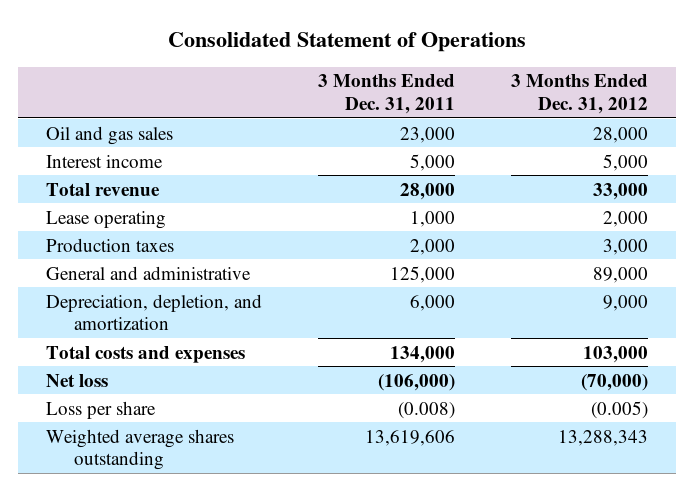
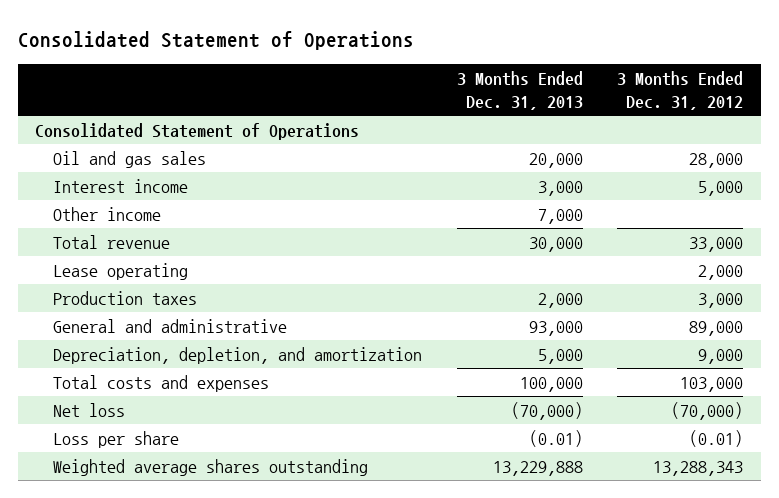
[317,74,455,115] 3 Months Ended Dec. 31, 2011 -> none
none -> [456,71,583,110] 3 Months Ended Dec. 31, 2013
none -> [35,122,360,140] Consolidated Statement of Operations
none -> [52,206,161,221] Other income
[590,400,648,419] (0.005) -> [689,429,744,447] (0.01)

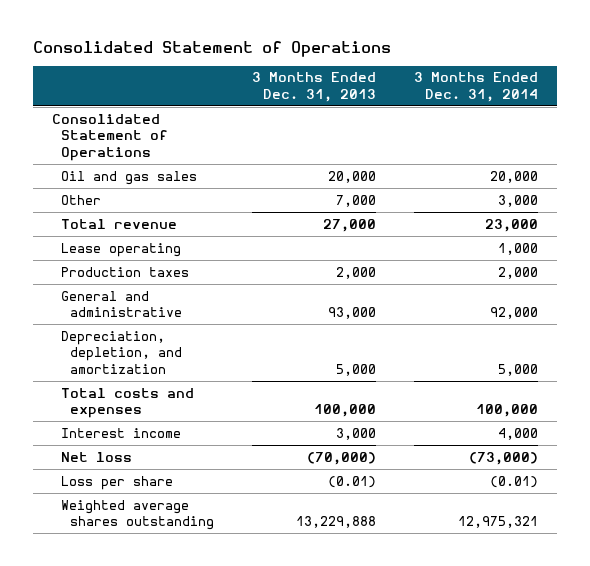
[617,71,744,110] 3 Months Ended Dec. 31, 2012 -> none
none -> [414,72,539,102] 3 Months Ended Dec. 31, 2014
[52,206,161,221] Other income -> [61,194,102,205] Other
[528,236,583,252] 30,000 -> [323,218,377,232] 27,000
[52,178,188,193] Interest income -> [61,427,182,438] Interest income

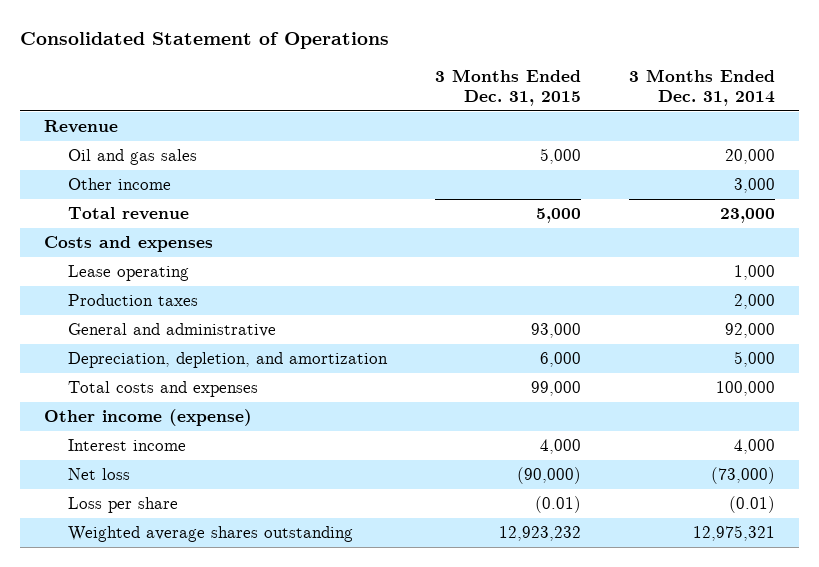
[252,72,377,102] 3 Months Ended Dec. 31, 2013 -> none
none -> [434,69,581,106] 3 Months Ended Dec. 31, 2015
[51,113,169,161] Consolidated Statement of Operations -> none
none -> [43,120,118,134] Revenue
[61,194,102,205] Other -> [67,178,171,191] Other income
none -> [43,236,213,253] Costs and expenses
none -> [43,409,252,427] Other income (expense)

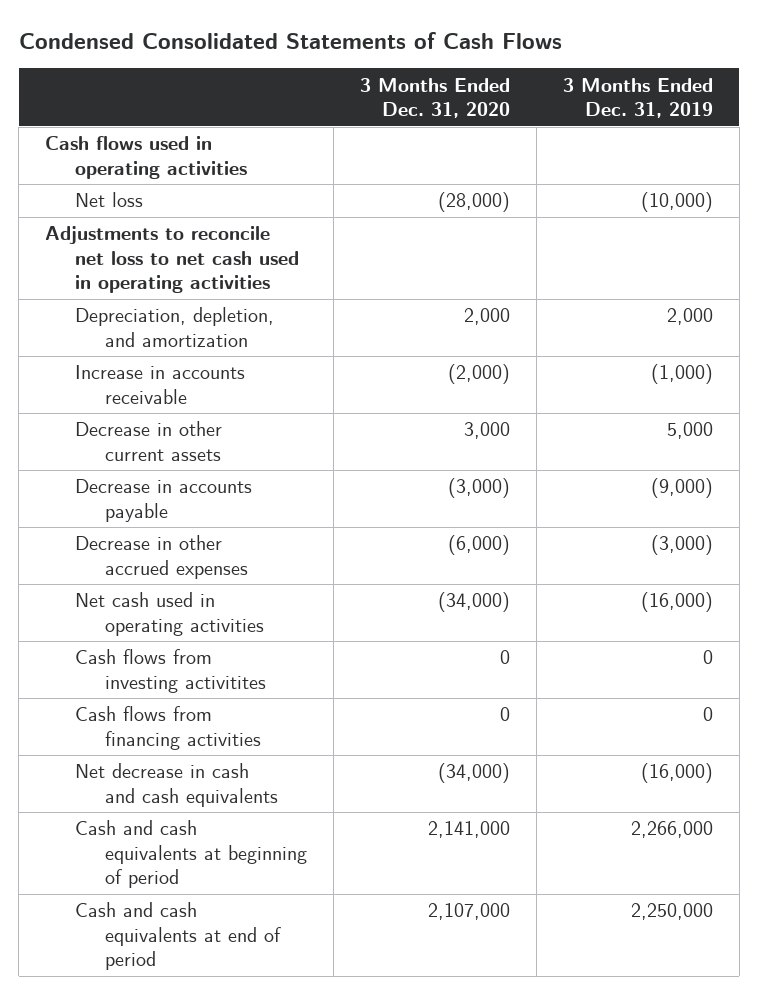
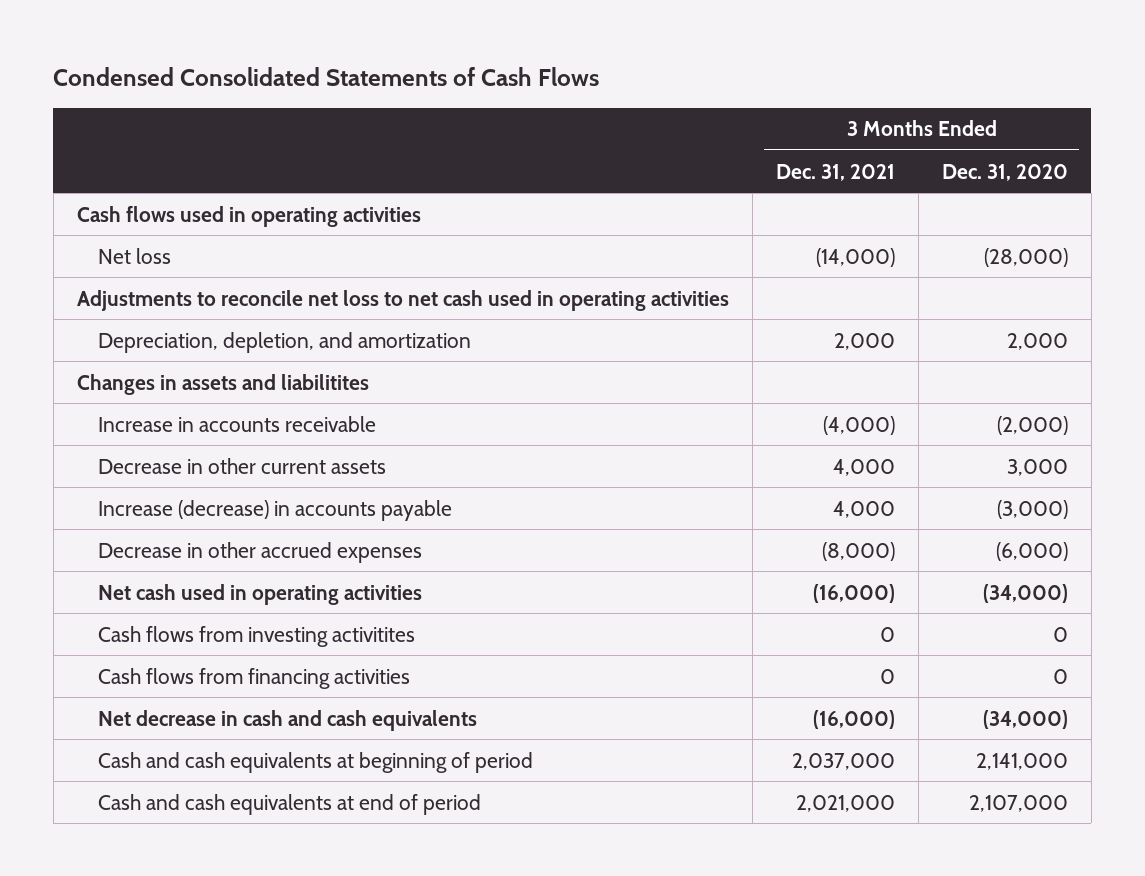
[563,77,714,118] 3 Months Ended Dec. 31, 2019 -> none
none -> [775,163,895,181] Dec. 31, 2021
none -> [76,373,369,395] Changes in assets and liabilitites
[75,479,253,522] Decrease in accounts payable -> [97,499,452,521] Increase (decrease) in accounts payable

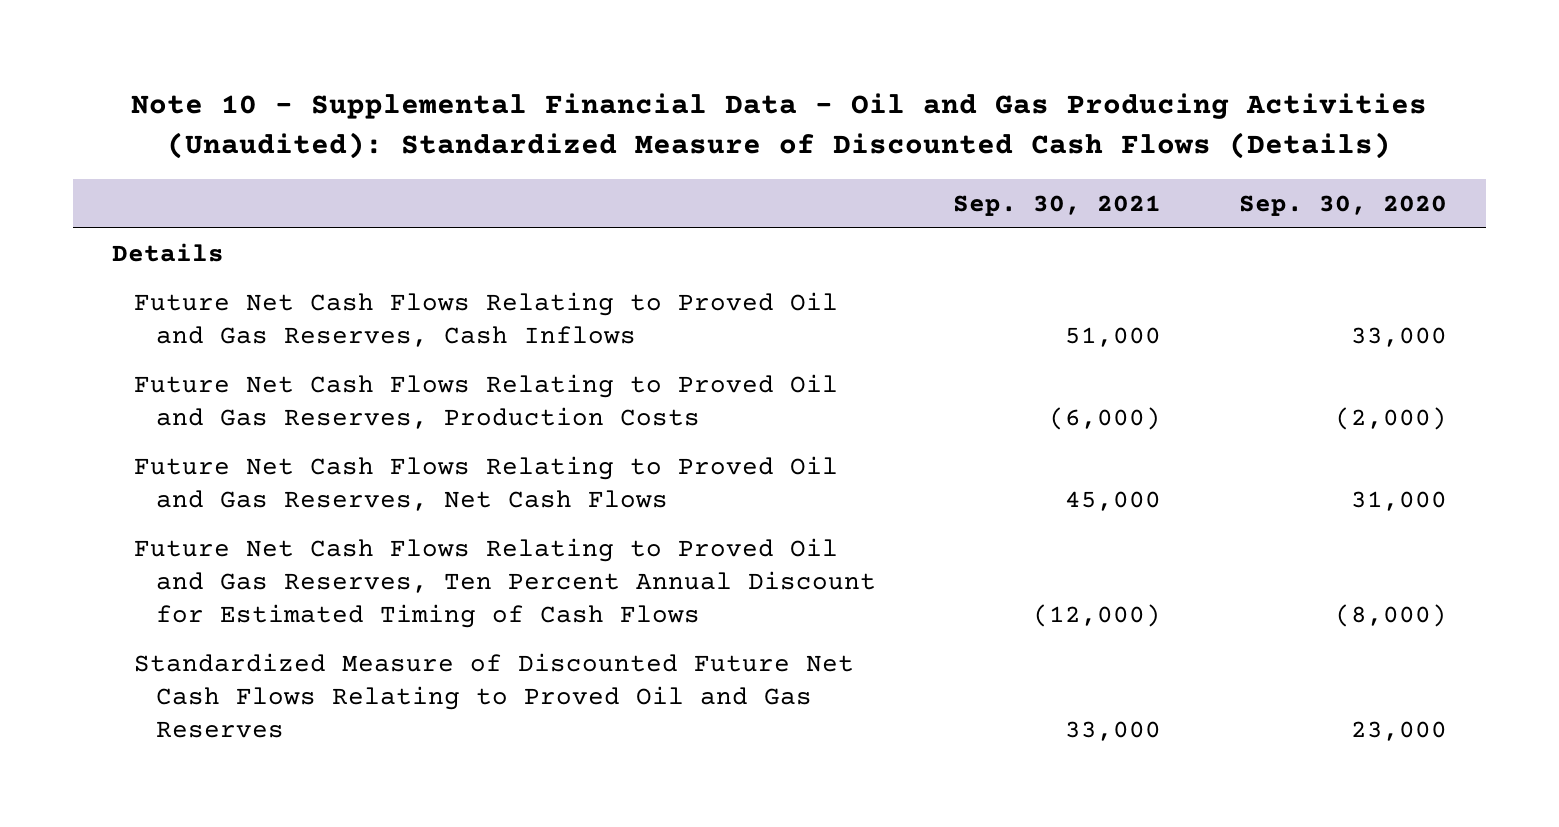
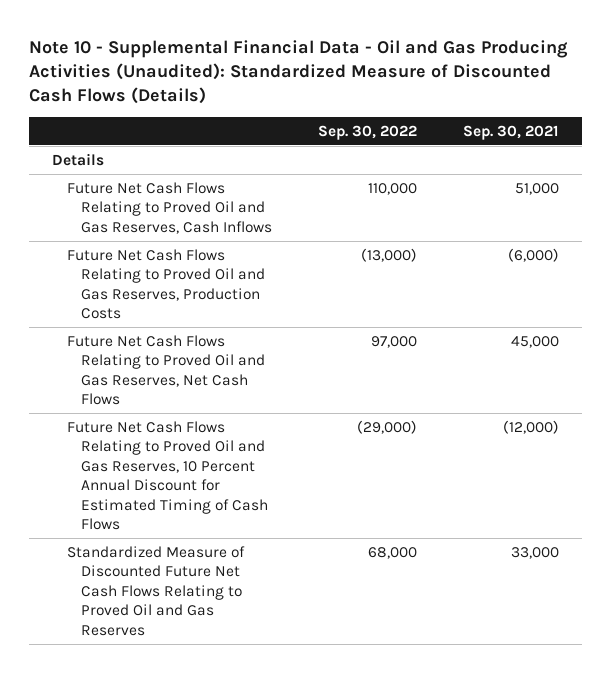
[1238,194,1447,216] Sep. 30, 2020 -> none
none -> [318,124,418,140] Sep. 30, 2022
[133,537,877,629] Future Net Cash Flows Relating to Proved Oil and Gas Reserves, Ten Percent Annual Discount for Estimated Timing of Cash Flows -> [66,420,269,531] Future Net Cash Flows Relating to Proved Oil and Gas Reserves, 10 Percent Annual Discount for Estimated Timing of Cash Flows

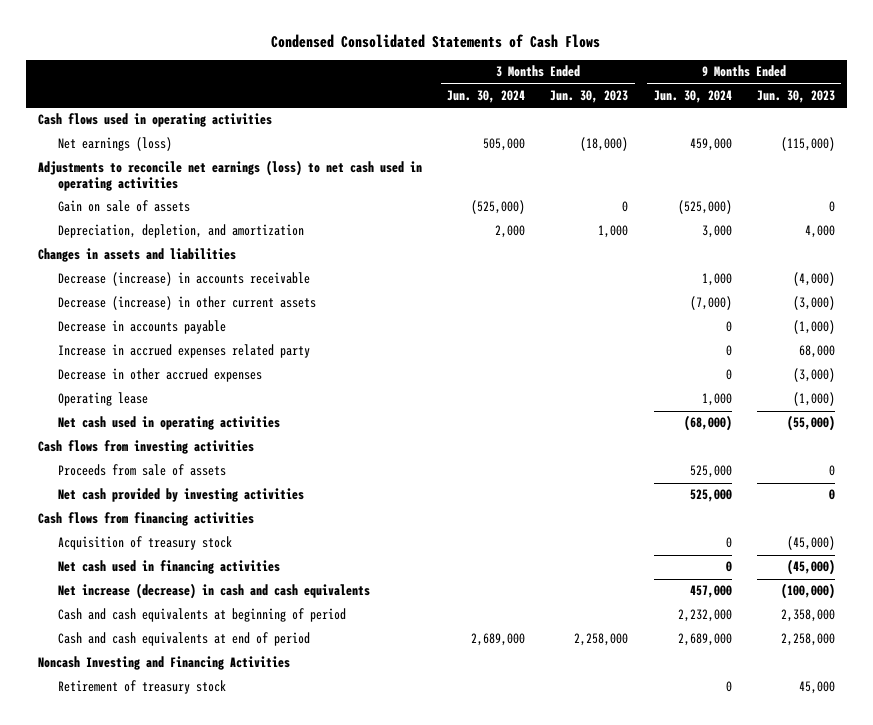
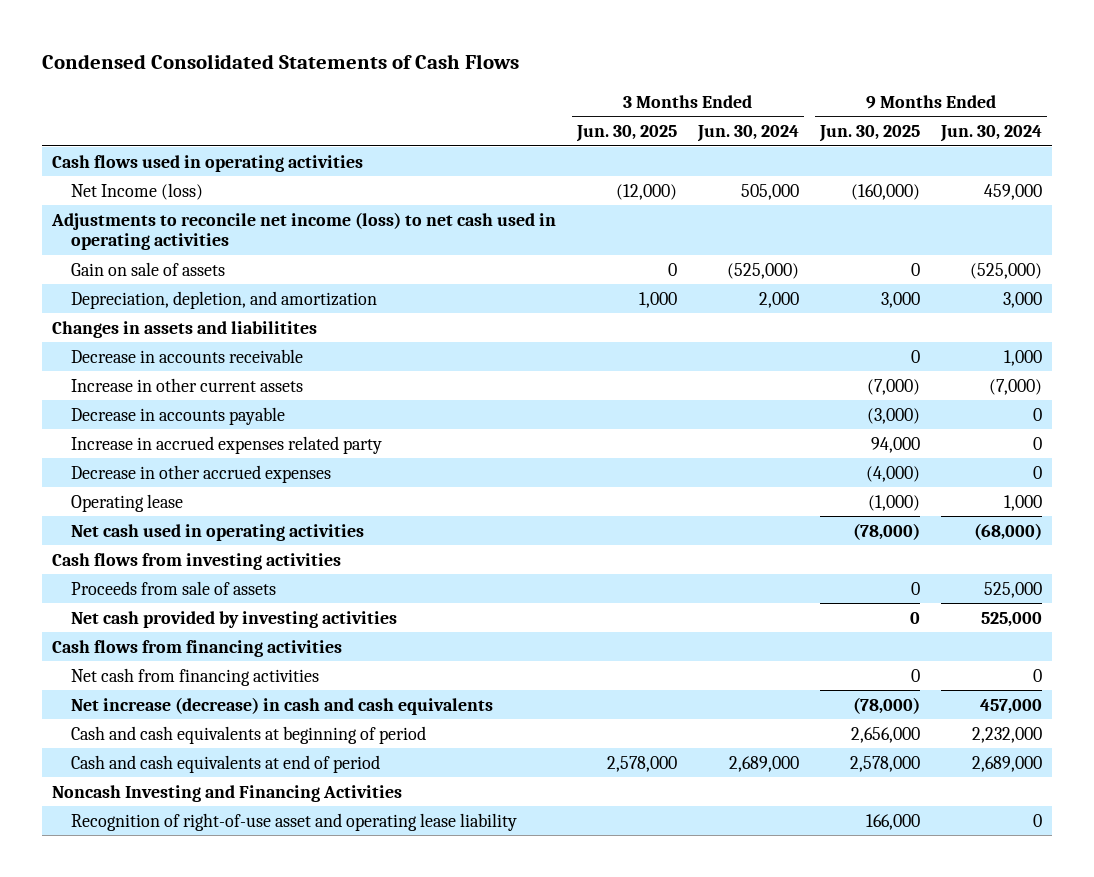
[550,89,629,103] Jun. 30, 2023 -> none
[756,89,835,103] Jun. 30, 2023 -> none
none -> [576,125,678,143] Jun. 30, 2025
none -> [818,125,920,143] Jun. 30, 2025
[58,137,173,152] Net earnings (loss) -> [71,182,204,200] Net Income (loss)
[38,160,423,192] Adjustments to reconcile net earnings (loss) to net cash used in operating activities -> [51,211,557,251] Adjustments to reconcile net income (loss) to net cash used in operating activities
[38,248,237,263] Changes in assets and liabilities -> [52,320,318,338] Changes in assets and liabilitites
[58,272,311,287] Decrease (increase) in accounts receivable -> [71,348,304,363] Decrease in accounts receivable
[58,296,317,311] Decrease (increase) in other current assets -> [71,377,304,392] Increase in other current assets
[58,536,233,551] Acquisition of treasury stock -> none
[58,560,281,575] Net cash used in financing activities -> [71,667,320,686] Net cash from financing activities
[58,680,227,695] Retirement of treasury stock -> none
none -> [71,812,518,831] Recognition of right-of-use asset and operating lease liability

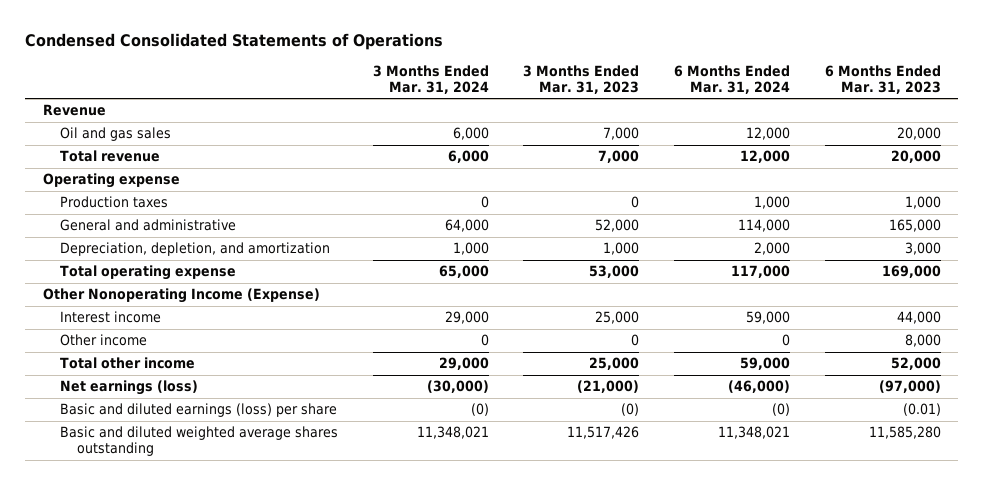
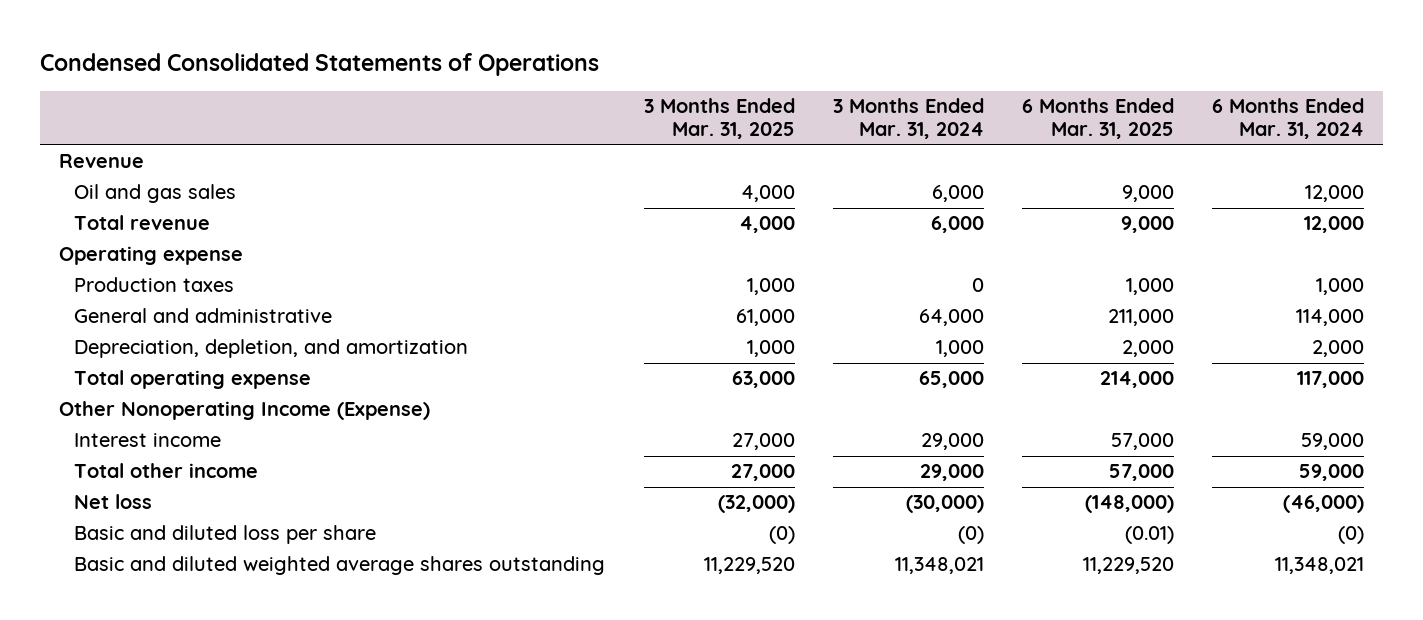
[523,64,640,94] 3 Months Ended Mar. 31, 2023 -> none
[824,64,941,94] 6 Months Ended Mar. 31, 2023 -> none
none -> [643,97,795,140] 3 Months Ended Mar. 31, 2025
none -> [1021,97,1174,140] 6 Months Ended Mar. 31, 2025
[59,334,147,347] Other income -> none
[59,380,198,396] Net earnings (loss) -> [74,494,153,510] Net loss
[59,403,337,418] Basic and diluted earnings (loss) per share -> [74,525,377,545] Basic and diluted loss per share

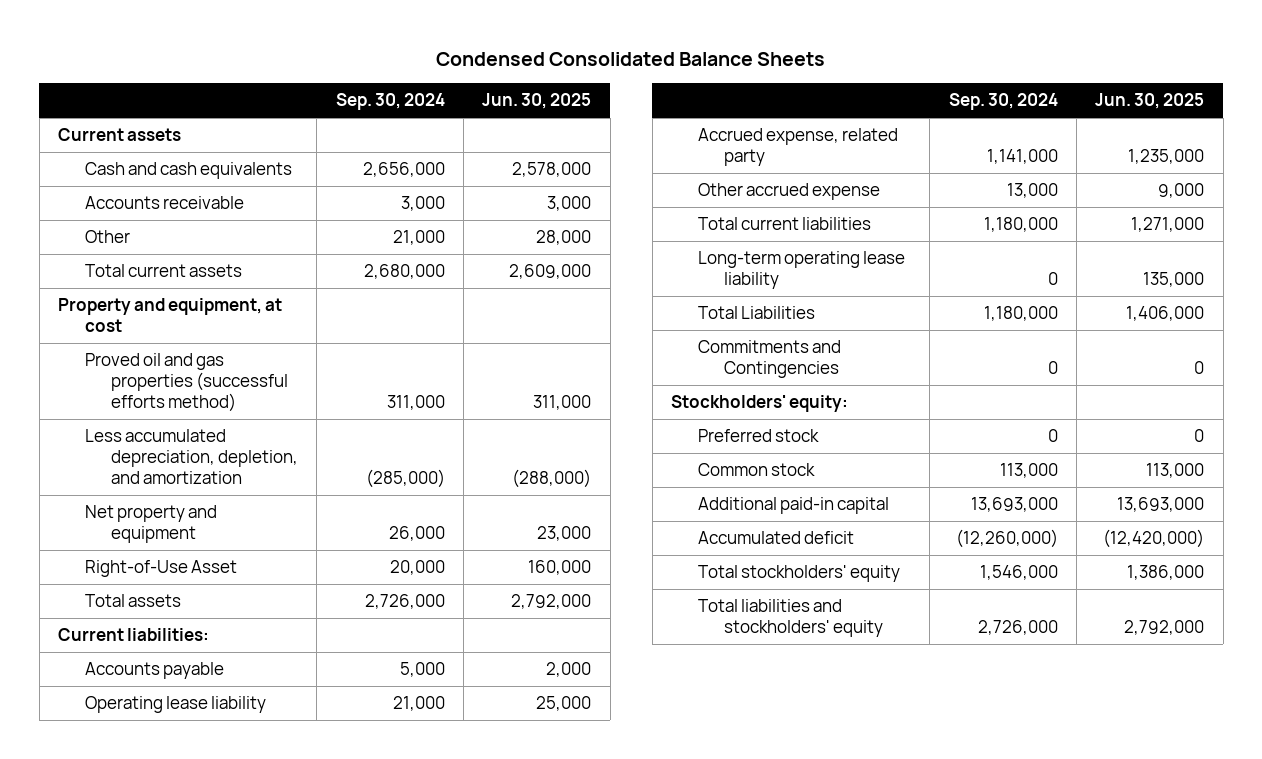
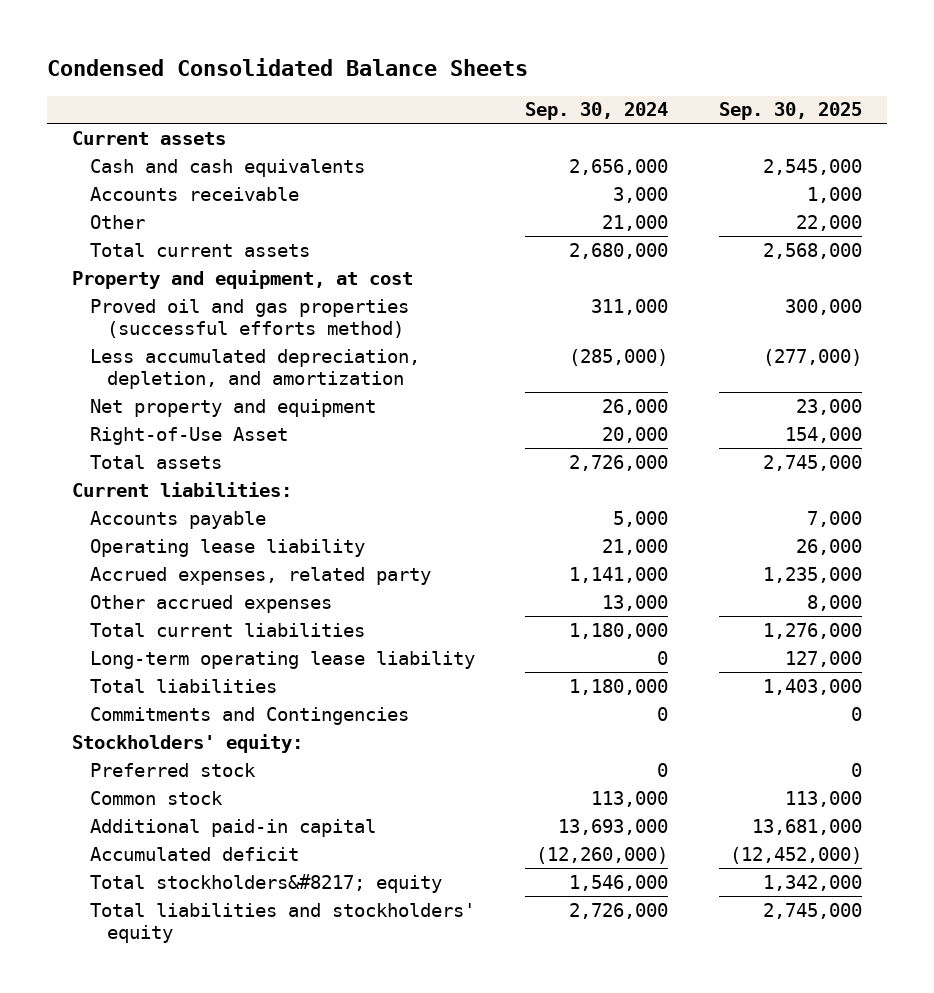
[482,93,592,110] Jun. 30, 2025 -> none
none -> [719,102,863,121] Sep. 30, 2025
[697,128,898,167] Accrued expense, related party -> [89,566,431,585] Accrued expenses, related party
[697,183,880,201] Other accrued expense -> [89,594,332,613] Other accrued expenses
[697,306,815,320] Total Liabilities -> [89,678,277,693] Total liabilities
[697,565,900,583] Total stockholders' equity -> [89,873,442,893] Total stockholders&#8217; equity

